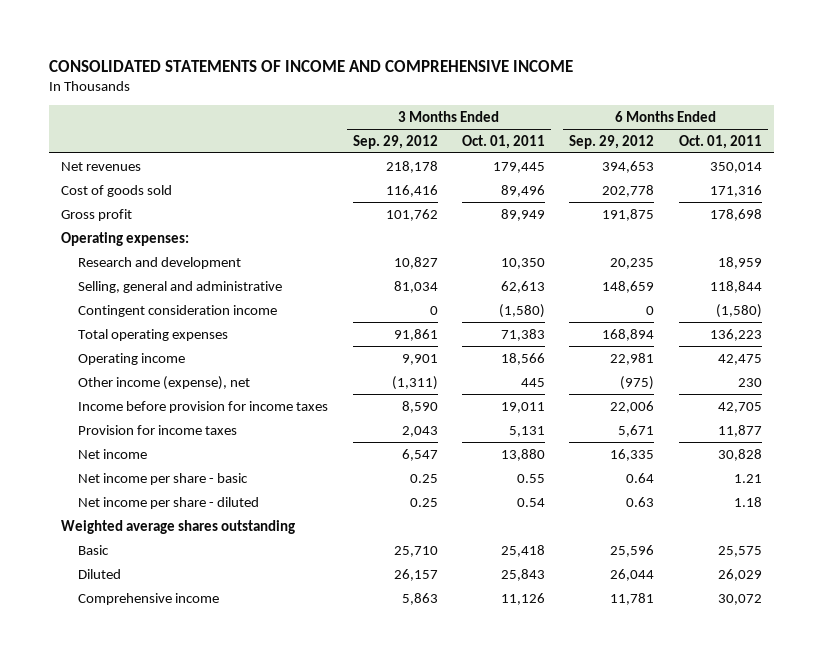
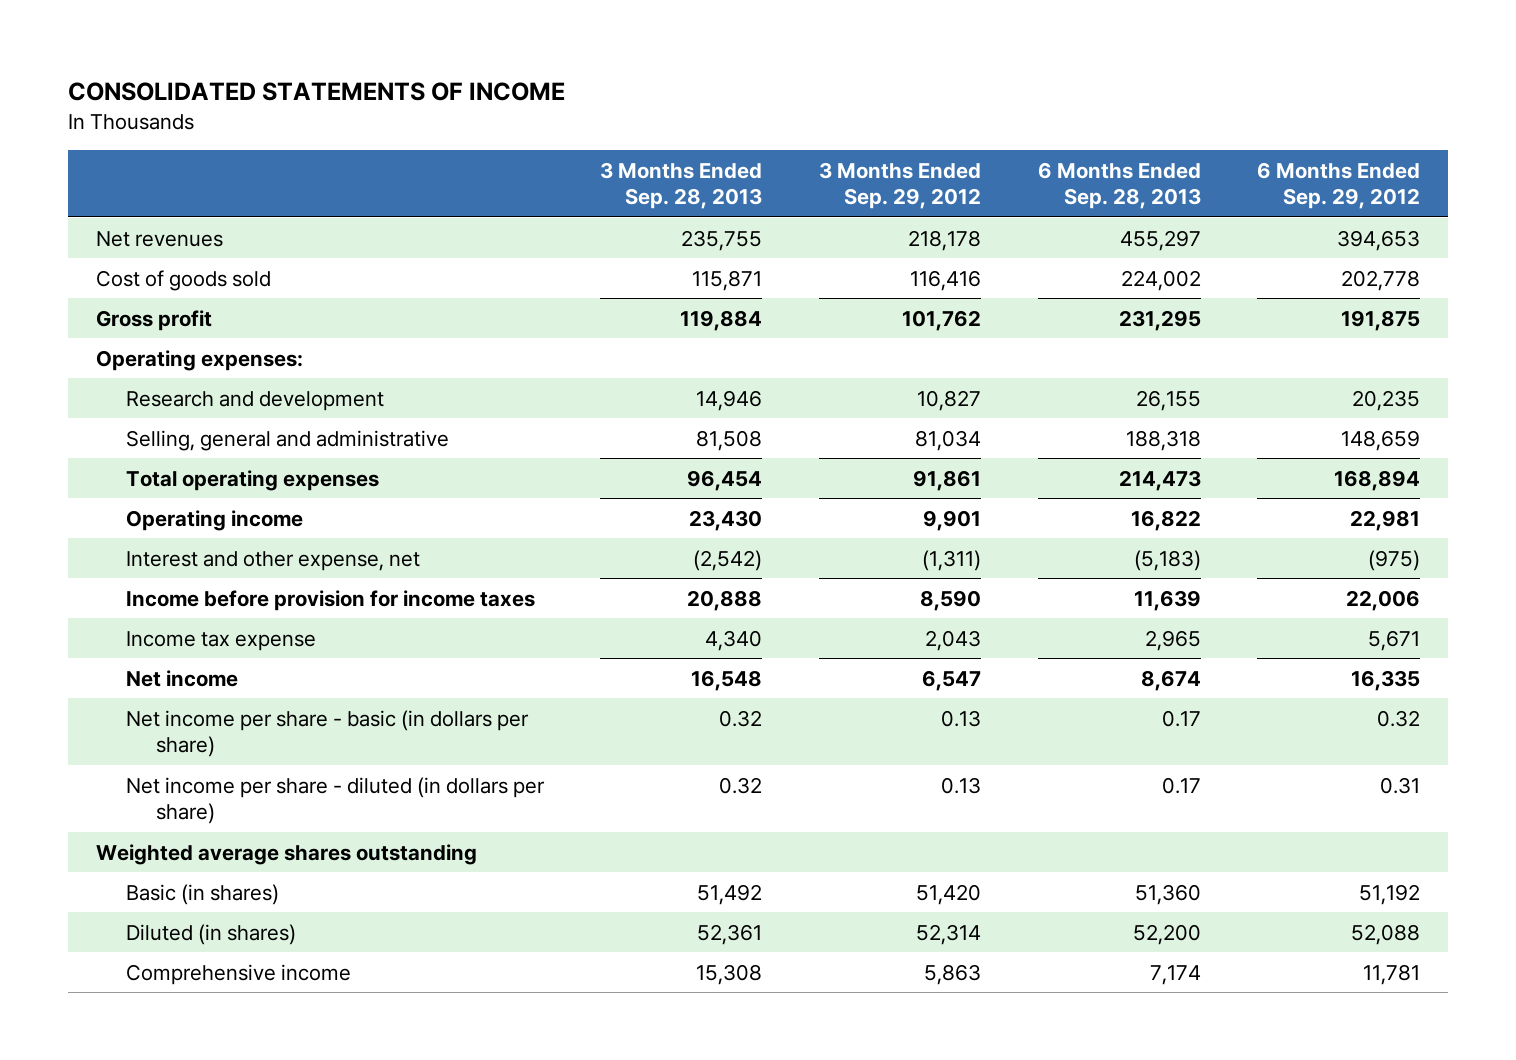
[49,59,574,72] CONSOLIDATED STATEMENTS OF INCOME AND COMPREHENSIVE INCOME -> [67,82,565,102] CONSOLIDATED STATEMENTS OF INCOME
[462,134,546,149] Oct. 01, 2011 -> none
[678,134,762,149] Oct. 01, 2011 -> none
none -> [600,161,763,210] 3 Months Ended Sep. 28, 2013
none -> [1037,161,1201,210] 6 Months Ended Sep. 28, 2013
[78,304,278,317] Contingent consideration income -> none
[78,375,251,390] Other income (expense), net -> [125,550,420,571] Interest and other expense, net
[78,424,238,435] Provision for income taxes -> [125,630,316,651] Income tax expense
[78,472,249,485] Net income per share - basic -> [125,709,529,758] Net income per share - basic (in dollars per share)
[409,473,438,483] 0.25 -> [940,709,981,727] 0.13
[626,472,655,483] 0.64 -> [1377,709,1421,727] 0.32
[78,496,260,509] Net income per share - diluted -> [125,776,545,825] Net income per share - diluted (in dollars per share)
[409,497,438,507] 0.25 -> [940,776,981,794] 0.13
[626,496,655,507] 0.63 -> [1380,776,1421,794] 0.31
[78,544,110,555] Basic -> [125,883,279,905] Basic (in shares)
[393,545,438,557] 25,710 -> [915,883,981,905] 51,420
[610,544,655,557] 25,596 -> [1359,883,1421,905] 51,192
[78,568,122,579] Diluted -> [125,923,296,945] Diluted (in shares)
[393,568,438,581] 26,157 -> [915,923,981,945] 52,314
[610,568,655,581] 26,044 -> [1351,923,1421,945] 52,088

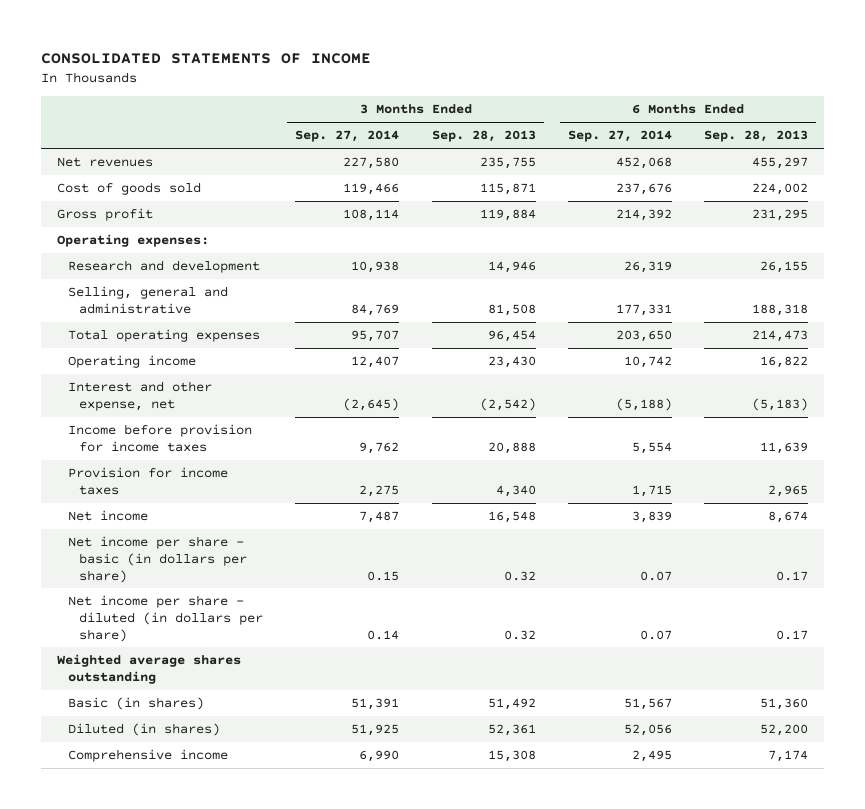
[818,161,981,210] 3 Months Ended Sep. 29, 2012 -> none
[1257,161,1421,210] 6 Months Ended Sep. 29, 2012 -> none
none -> [295,130,400,143] Sep. 27, 2014
none -> [567,130,672,143] Sep. 27, 2014
[125,630,316,651] Income tax expense -> [67,467,228,495] Provision for income taxes

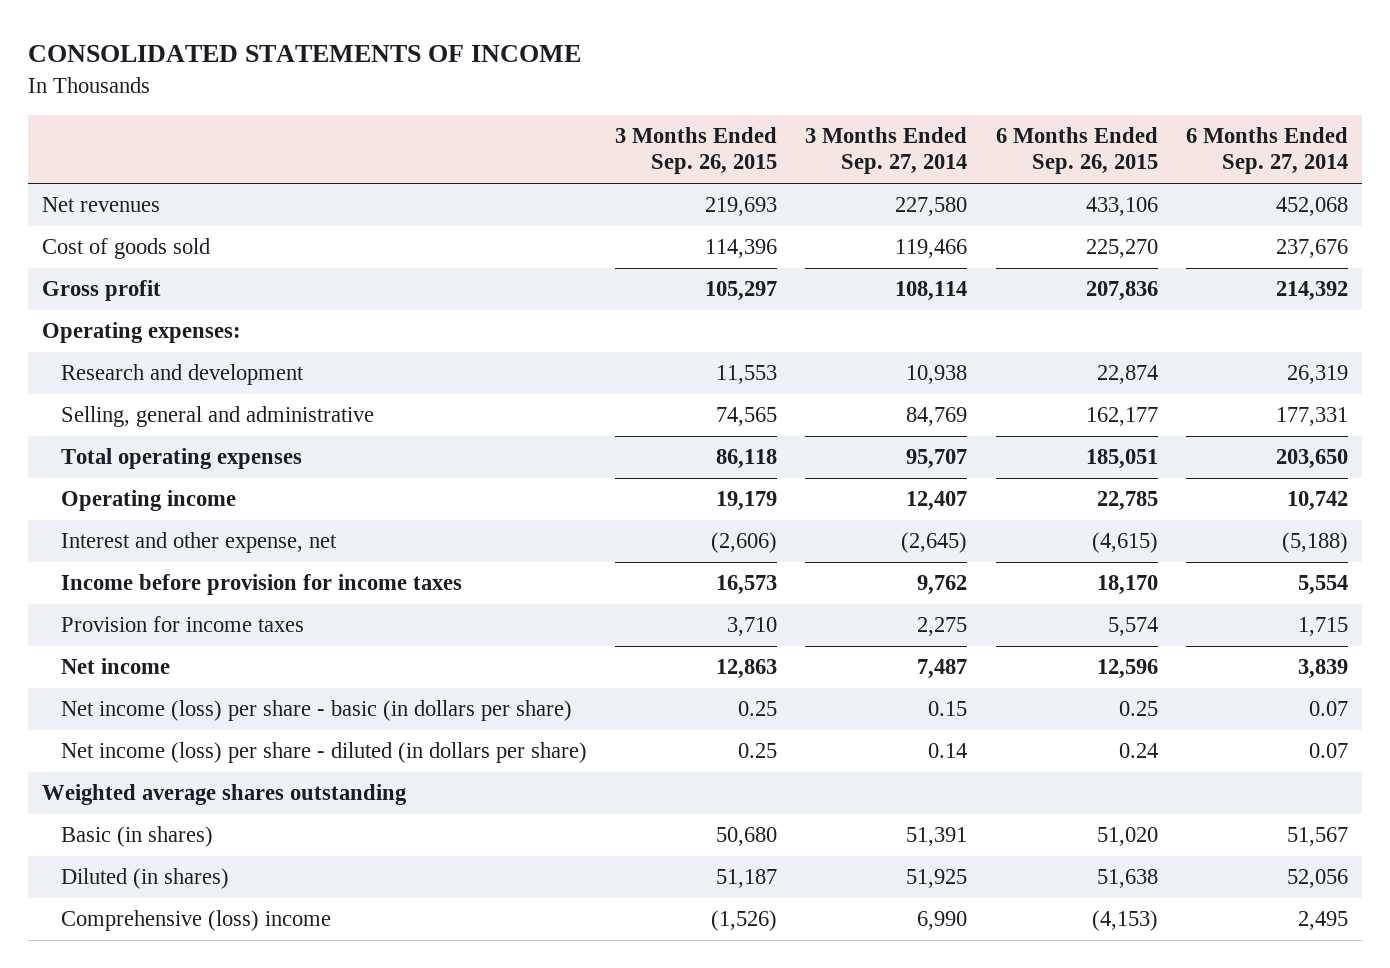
[431,130,536,143] Sep. 28, 2013 -> none
[704,130,809,143] Sep. 28, 2013 -> none
none -> [615,127,778,175] 3 Months Ended Sep. 26, 2015
none -> [995,127,1158,175] 6 Months Ended Sep. 26, 2015
[67,536,248,583] Net income per share - basic (in dollars per share) -> [60,700,572,722] Net income (loss) per share - basic (in dollars per share)
[67,595,264,642] Net income per share - diluted (in dollars per share) -> [60,742,587,764] Net income (loss) per share - diluted (in dollars per share)
[67,749,228,763] Comprehensive income -> [60,910,331,932] Comprehensive (loss) income

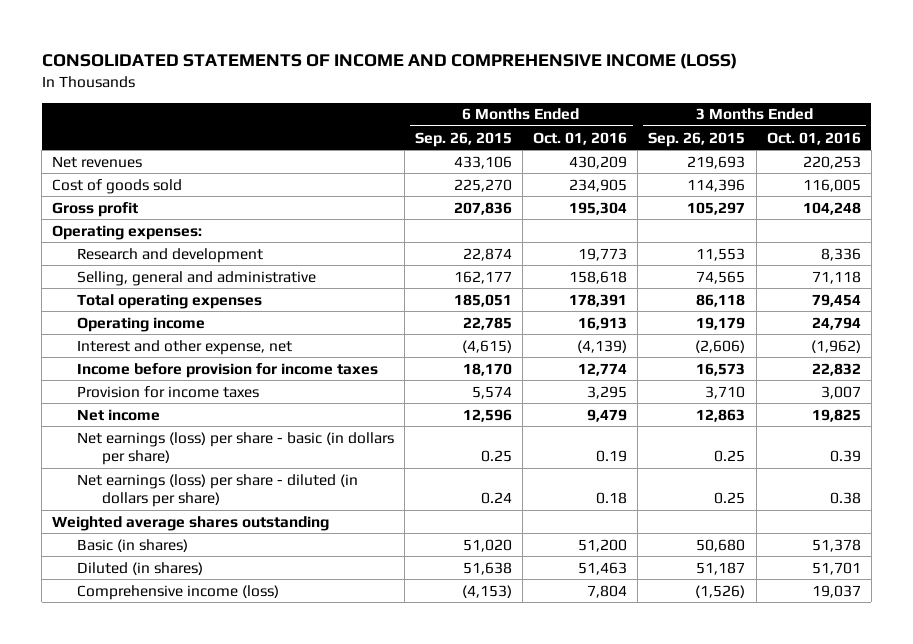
[27,45,581,63] CONSOLIDATED STATEMENTS OF INCOME -> [41,52,737,69] CONSOLIDATED STATEMENTS OF INCOME AND COMPREHENSIVE INCOME (LOSS)
[805,127,968,175] 3 Months Ended Sep. 27, 2014 -> none
[1186,127,1349,175] 6 Months Ended Sep. 27, 2014 -> none
none -> [533,131,628,145] Oct. 01, 2016
none -> [766,131,861,145] Oct. 01, 2016
[60,700,572,722] Net income (loss) per share - basic (in dollars per share) -> [77,431,395,466] Net earnings (loss) per share - basic (in dollars per share)
[60,742,587,764] Net income (loss) per share - diluted (in dollars per share) -> [77,473,359,508] Net earnings (loss) per share - diluted (in dollars per share)
[60,910,331,932] Comprehensive (loss) income -> [77,584,280,600] Comprehensive income (loss)

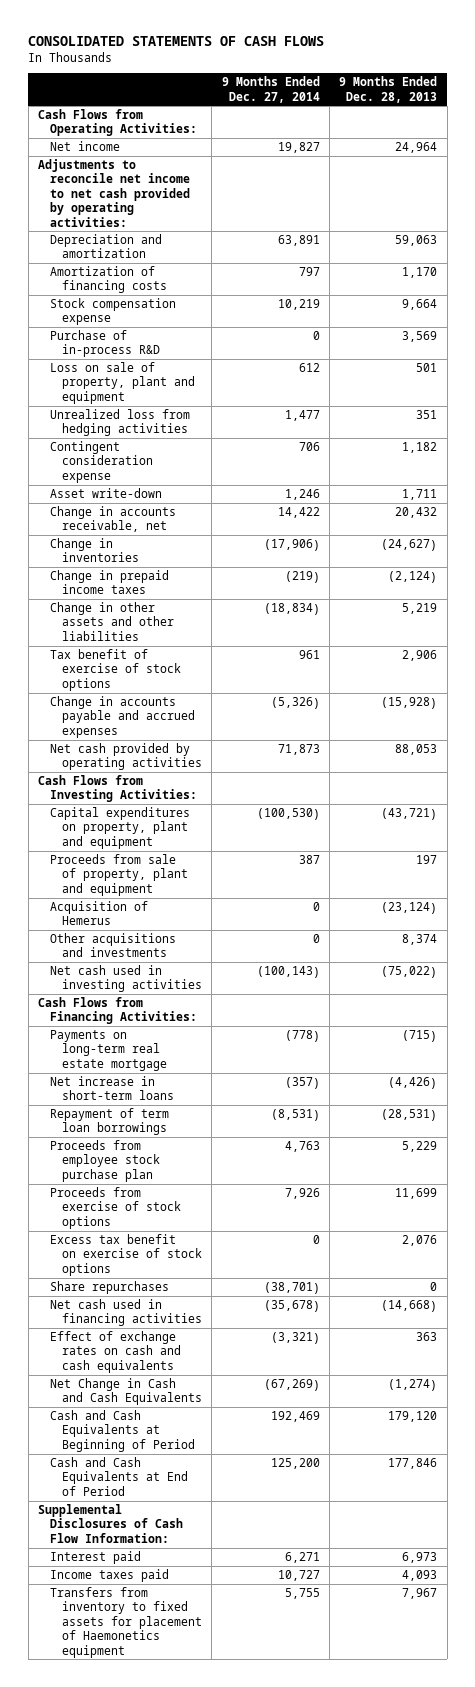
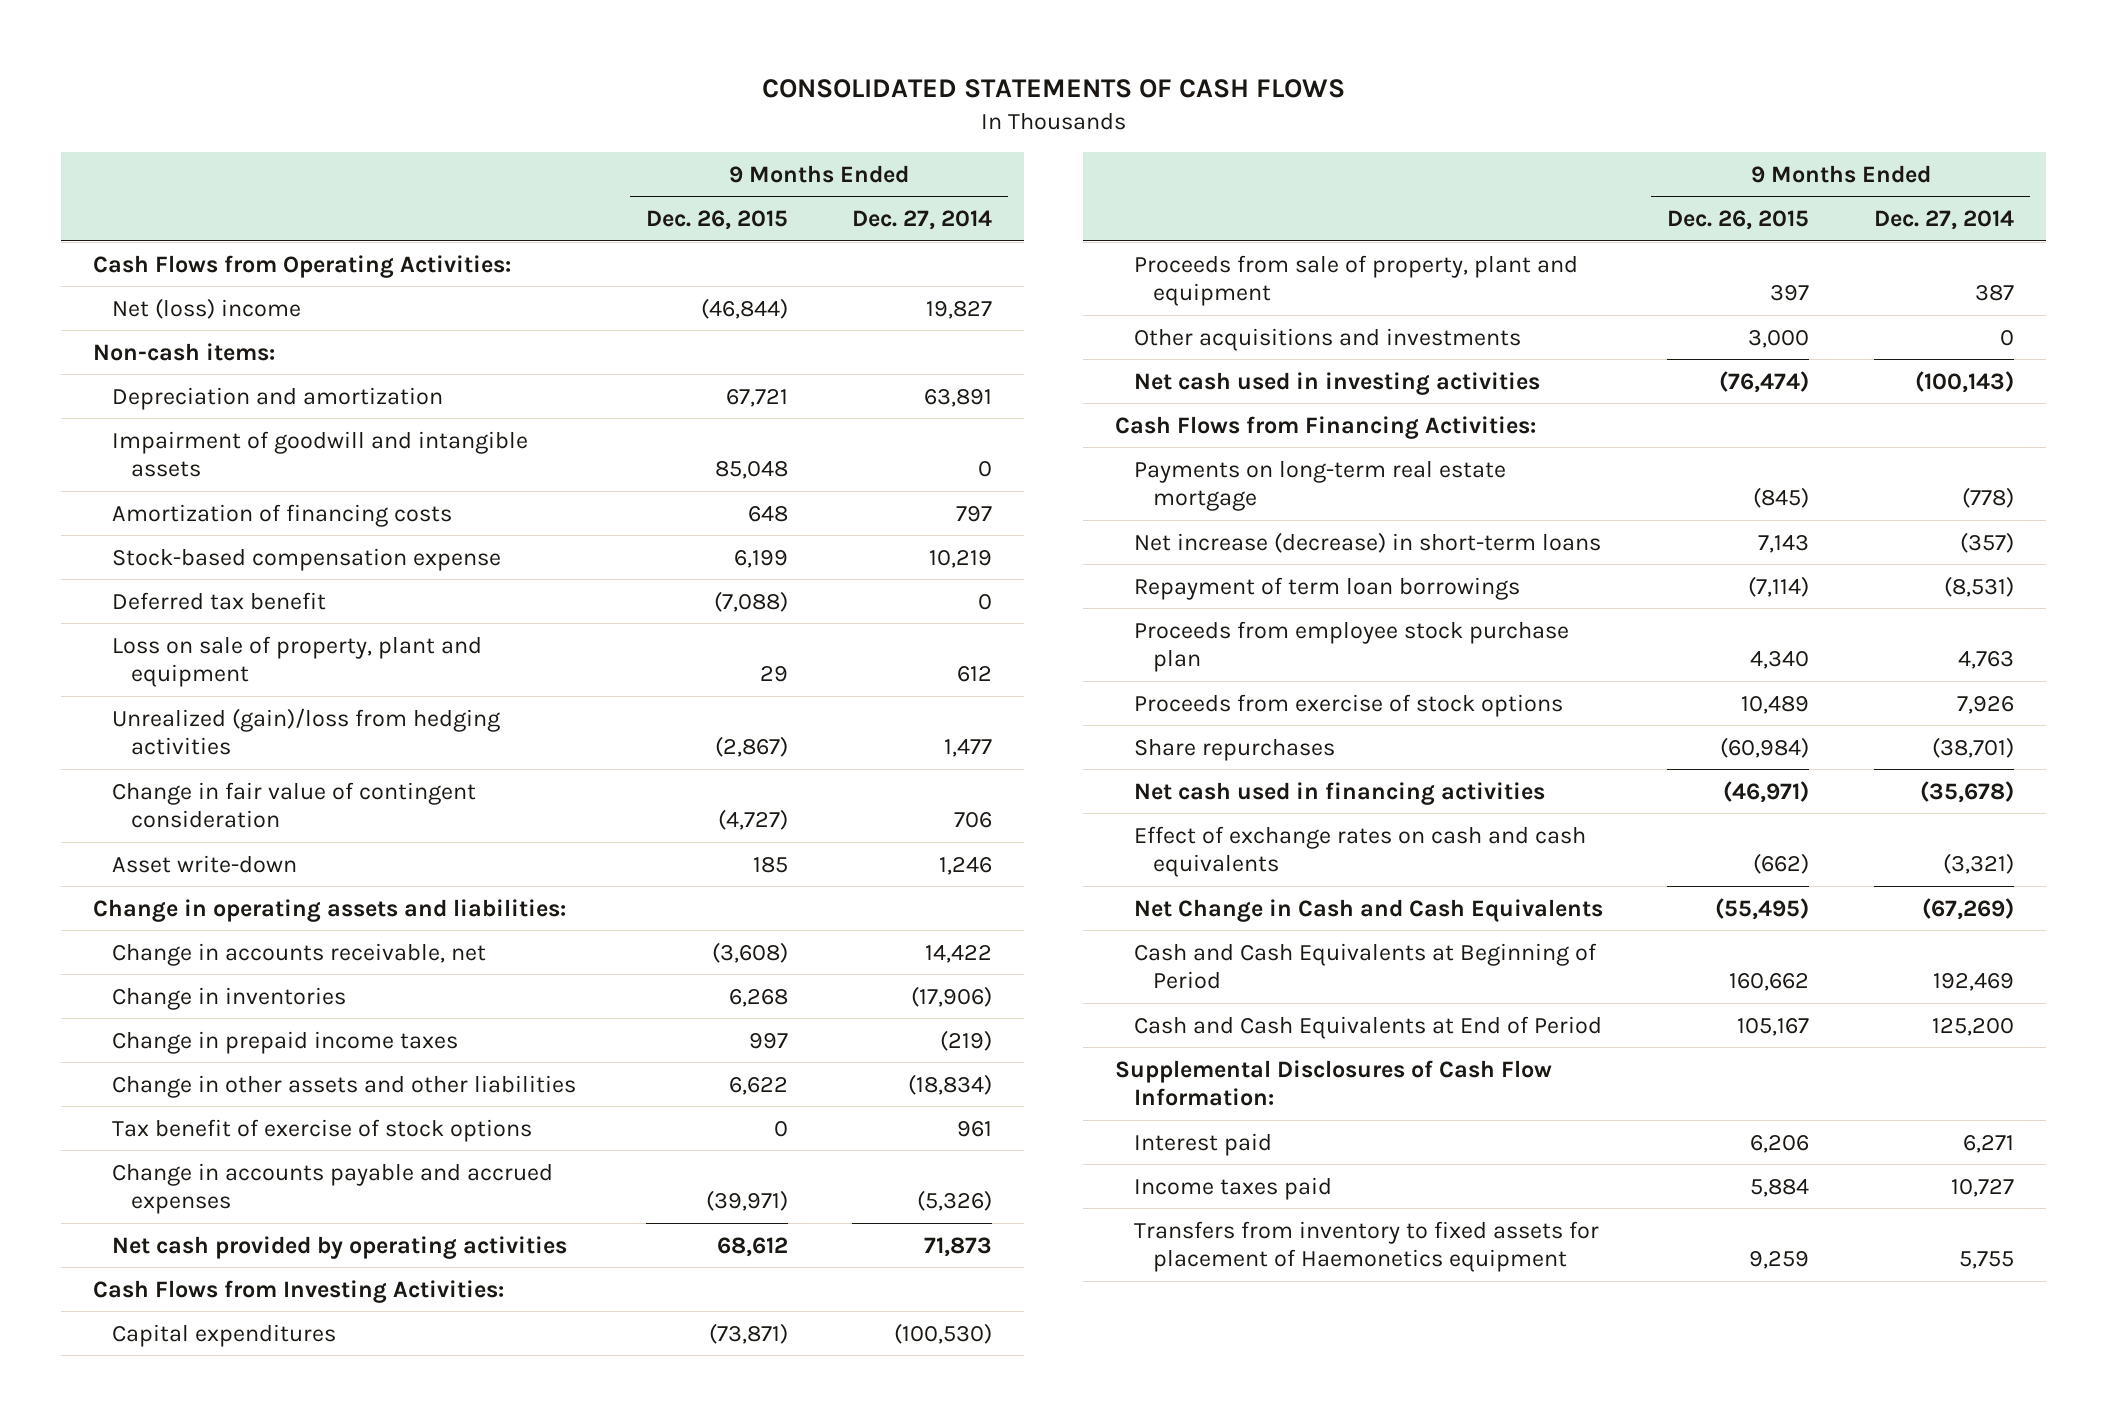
[339,76,438,103] 9 Months Ended Dec. 28, 2013 -> none
none -> [645,210,788,231] Dec. 26, 2015
[38,159,191,227] Adjustments to reconcile net income to net cash provided by operating activities: -> none
[50,141,121,152] Net income -> [112,297,302,319] Net (loss) income
none -> [93,342,276,361] Non-cash items:
none -> [112,430,529,477] Impairment of goodwill and intangible assets
[50,330,161,358] Purchase of in-process R&D -> none
[50,298,177,326] Stock compensation expense -> [112,547,502,571] Stock-based compensation expense
none -> [112,591,327,610] Deferred tax benefit
[50,409,191,437] Unrealized loss from hedging activities -> [112,707,501,755] Unrealized (gain)/loss from hedging activities
[50,441,154,483] Contingent consideration expense -> [112,781,477,828] Change in fair value of contingent consideration
none -> [93,898,567,922] Change in operating assets and liabilities:
[50,807,191,849] Capital expenditures on property, plant and equipment -> [112,1323,337,1347] Capital expenditures
[50,901,149,926] Acquisition of Hemerus -> none
[50,1076,175,1101] Net increase in short-term loans -> [1133,531,1601,553] Net increase (decrease) in short-term loans
[50,1234,203,1276] Excess tax benefit on exercise of stock options -> none

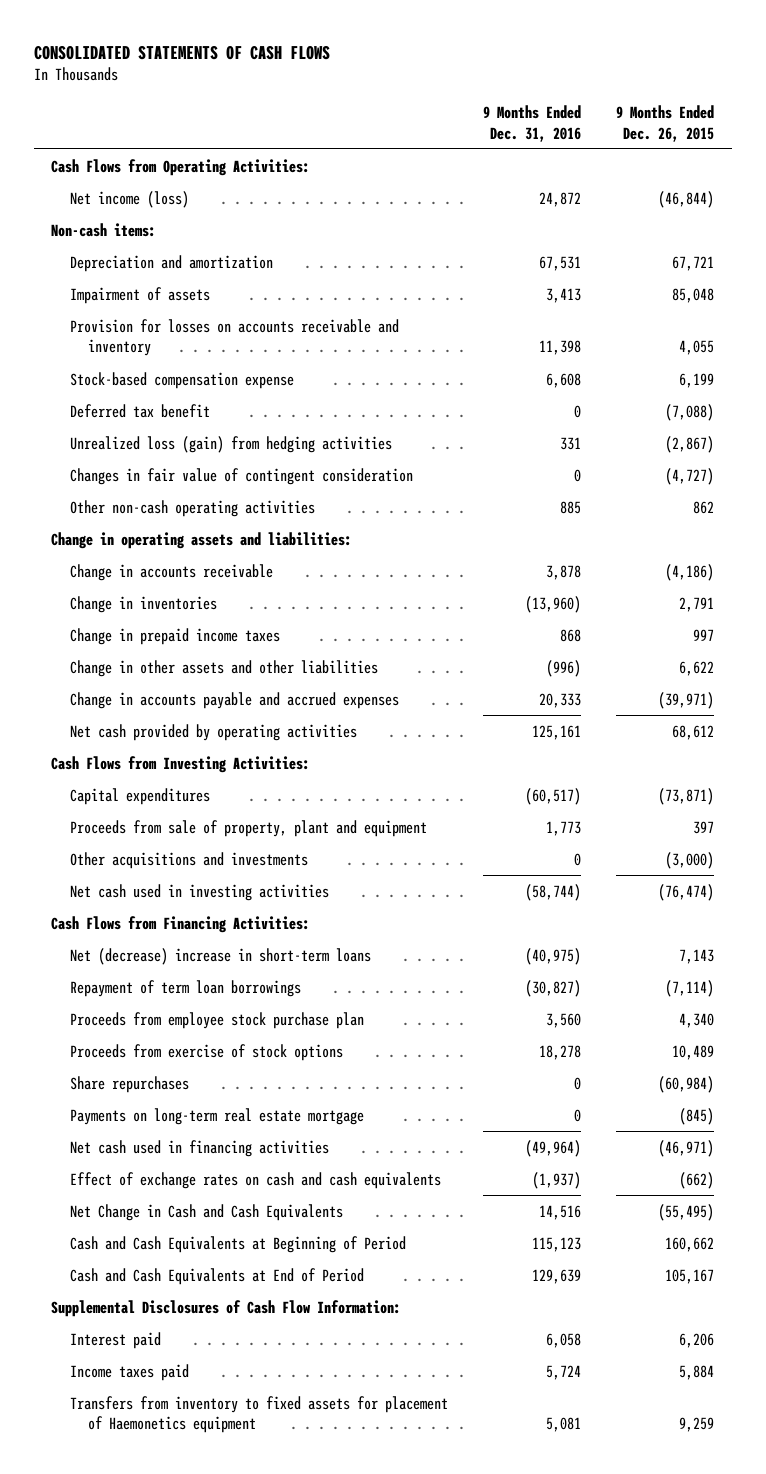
[852,210,993,231] Dec. 27, 2014 -> none
none -> [483,105,582,142] 9 Months Ended Dec. 31, 2016
[112,297,302,319] Net (loss) income -> [69,190,189,208] Net income (loss)
[112,503,453,527] Amortization of financing costs -> none
[112,430,529,477] Impairment of goodwill and intangible assets -> [69,286,210,304] Impairment of assets
none -> [69,318,399,357] Provision for losses on accounts receivable and inventory
[112,635,483,687] Loss on sale of property, plant and equipment -> none
[112,854,298,873] Asset write-down -> none
[112,707,501,755] Unrealized (gain)/loss from hedging activities -> [69,435,392,453] Unrealized loss (gain) from hedging activities
[112,781,477,828] Change in fair value of contingent consideration -> [69,467,413,485] Changes in fair value of contingent consideration
none -> [69,499,315,517] Other non-cash operating activities
[112,942,487,966] Change in accounts receivable, net -> [69,563,273,581] Change in accounts receivable
[711,941,788,963] (3,608) -> [665,563,715,581] (4,186)
[728,988,788,1007] 6,268 -> [679,596,715,612] 2,791
[112,1118,533,1142] Tax benefit of exercise of stock options -> none
[1748,329,1810,348] 3,000 -> [665,851,715,869] (3,000)
[1133,531,1601,553] Net increase (decrease) in short-term loans -> [69,947,371,965] Net (decrease) increase in short-term loans
[1133,459,1506,511] Payments on long-term real estate mortgage -> [69,1107,364,1125] Payments on long-term real estate mortgage

